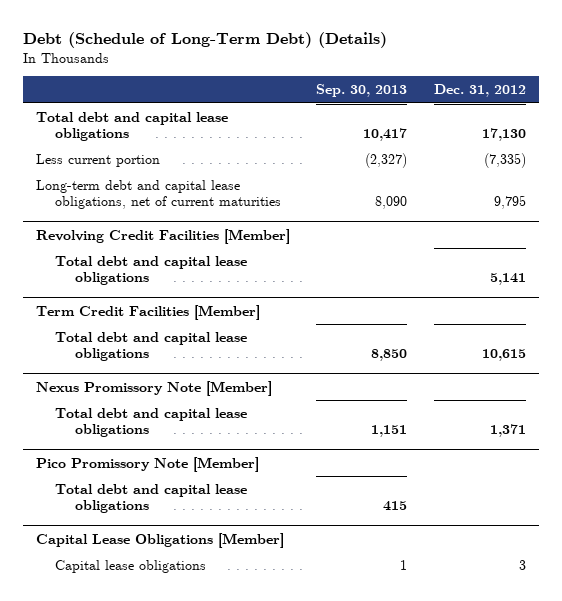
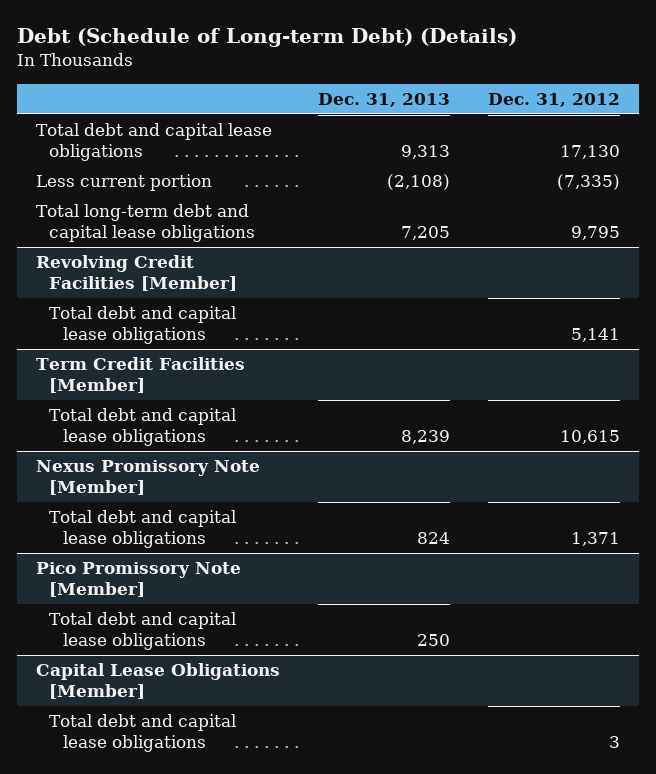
[22,32,387,49] Debt (Schedule of Long-Term Debt) (Details) -> [16,28,517,48] Debt (Schedule of Long-term Debt) (Details)
[316,84,408,98] Sep. 30, 2013 -> none
none -> [317,92,450,107] Dec. 31, 2013
[35,179,282,209] Long-term debt and capital lease obligations, net of current maturities -> [35,204,256,242] Total long-term debt and capital lease obligations
[55,559,207,573] Capital lease obligations -> [49,714,237,752] Total debt and capital lease obligations

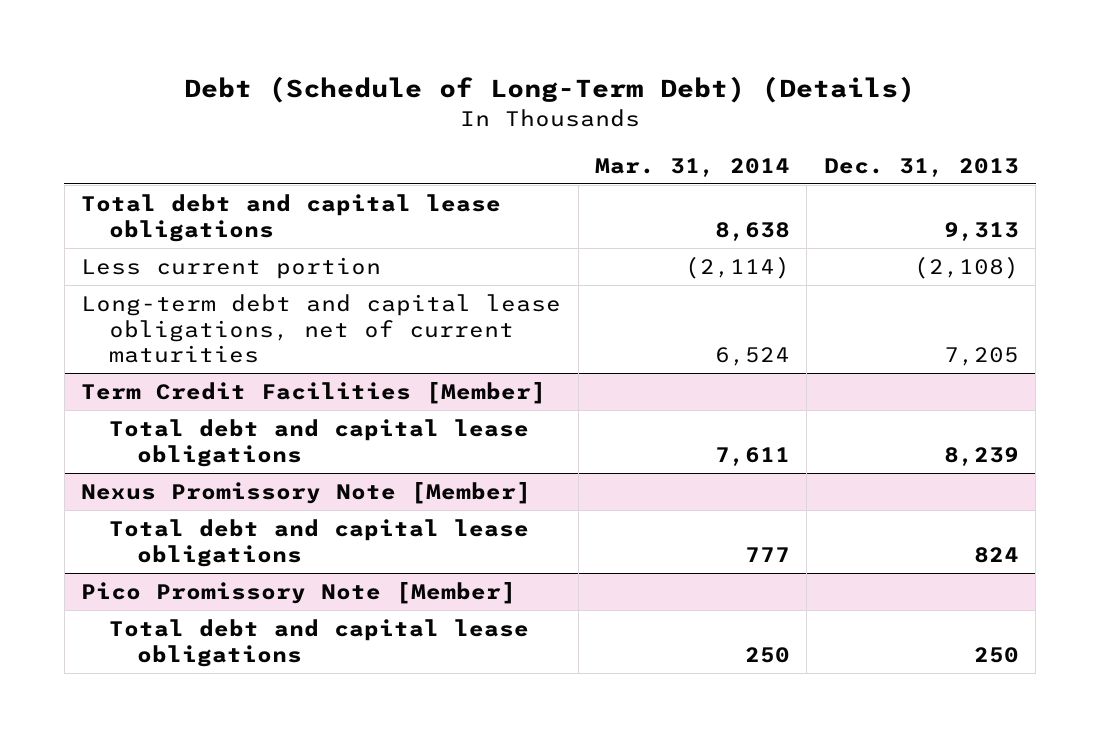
[16,28,517,48] Debt (Schedule of Long-term Debt) (Details) -> [183,76,915,104] Debt (Schedule of Long-Term Debt) (Details)
[488,92,621,107] Dec. 31, 2012 -> none
none -> [594,157,790,177] Mar. 31, 2014
[35,255,238,291] Revolving Credit Facilities [Member] -> none
[49,306,237,344] Total debt and capital lease obligations -> none
[35,204,256,242] Total long-term debt and capital lease obligations -> [81,293,562,364] Long-term debt and capital lease obligations, net of current maturities
[35,663,280,699] Capital Lease Obligations [Member] -> none
[49,714,237,752] Total debt and capital lease obligations -> none

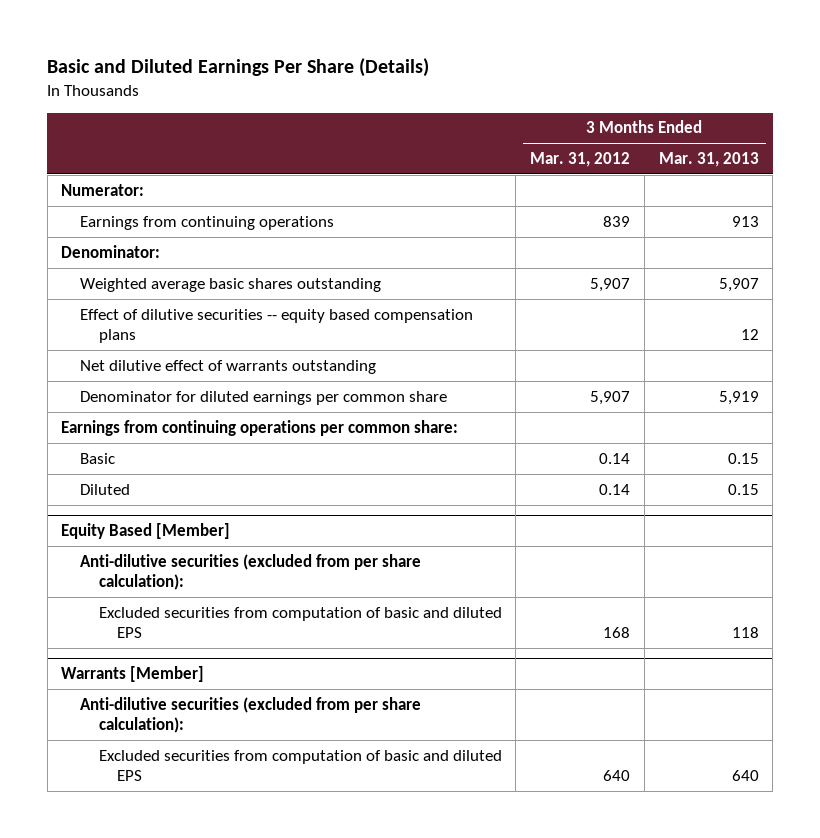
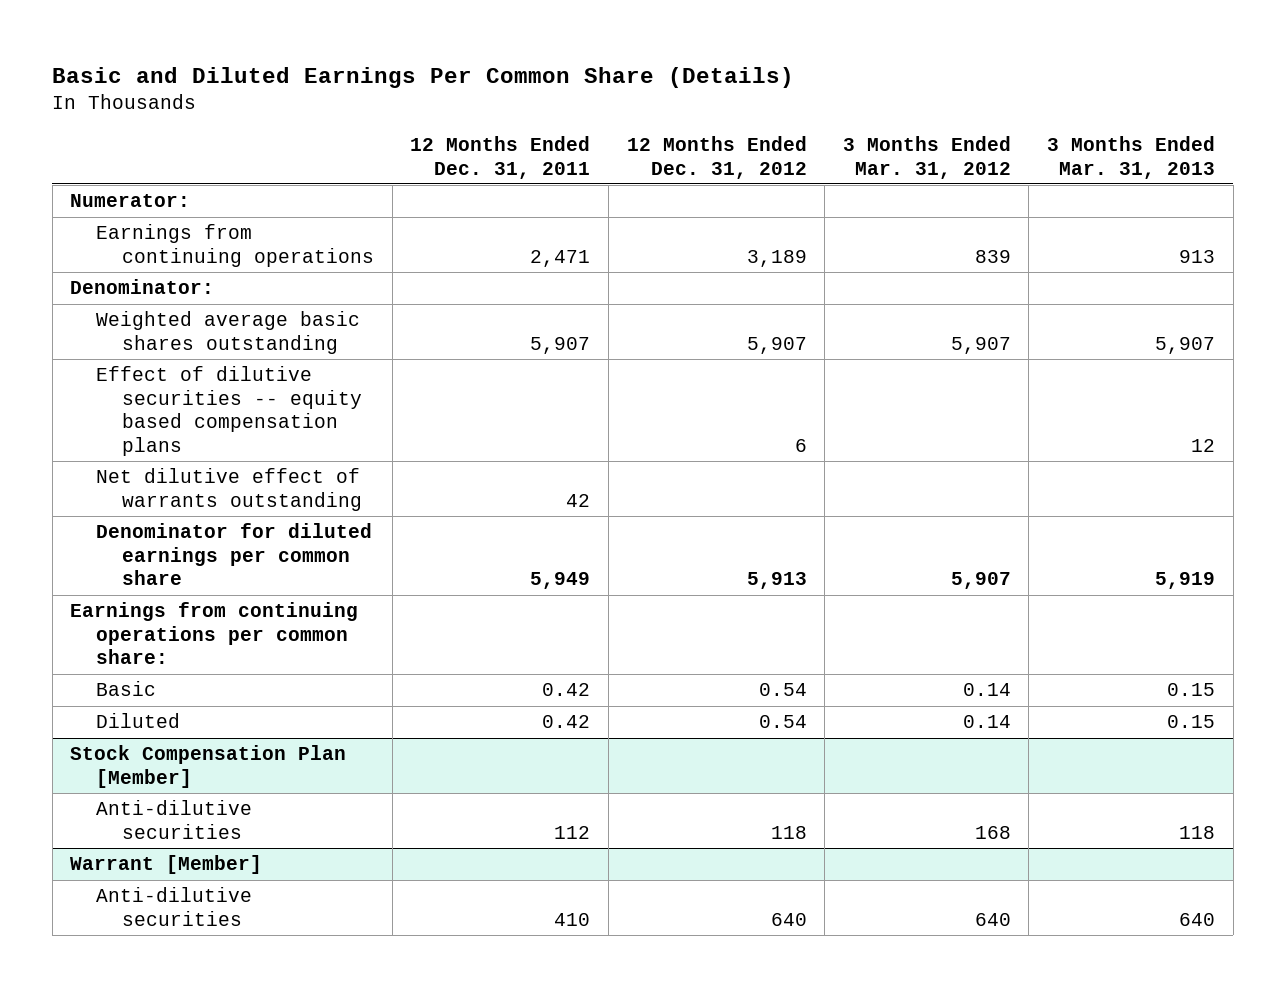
[47,58,430,78] Basic and Diluted Earnings Per Share (Details) -> [52,66,795,88] Basic and Diluted Earnings Per Common Share (Details)
none -> [410,136,591,179] 12 Months Ended Dec. 31, 2011
none -> [626,136,807,179] 12 Months Ended Dec. 31, 2012
[61,522,231,539] Equity Based [Member] -> none
[80,553,422,591] Anti-dilutive securities (excluded from per share calculation): -> none
[80,696,422,734] Anti-dilutive securities (excluded from per share calculation): -> none
none -> [70,745,347,788] Stock Compensation Plan [Member]
[98,606,502,639] Excluded securities from computation of basic and diluted EPS -> [96,800,253,839] Anti-dilutive securities
[61,665,205,682] Warrants [Member] -> [70,855,263,875] Warrant [Member]
[98,749,502,782] Excluded securities from computation of basic and diluted EPS -> [96,887,253,926] Anti-dilutive securities

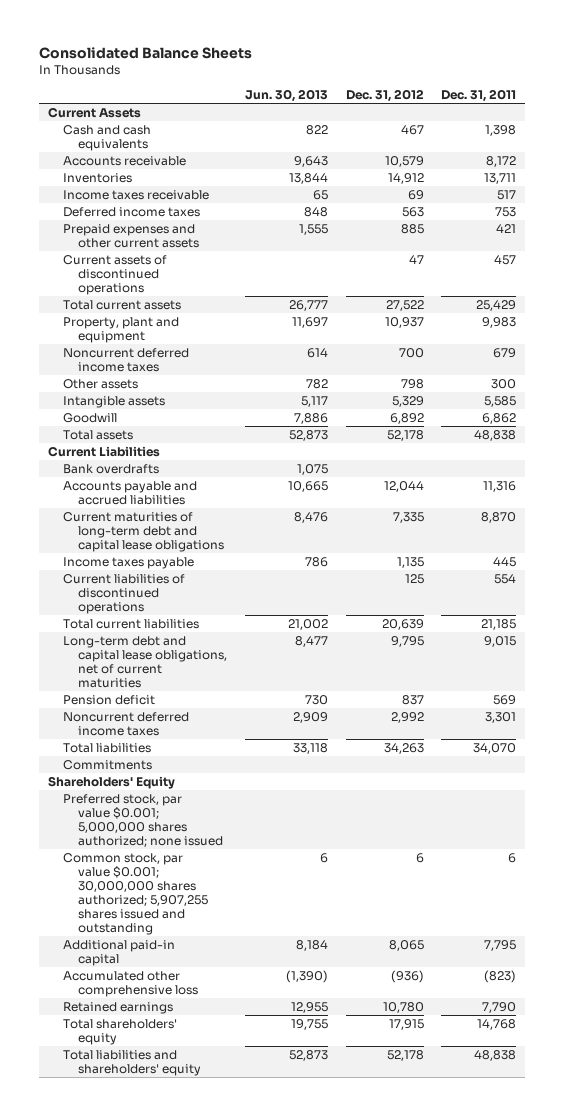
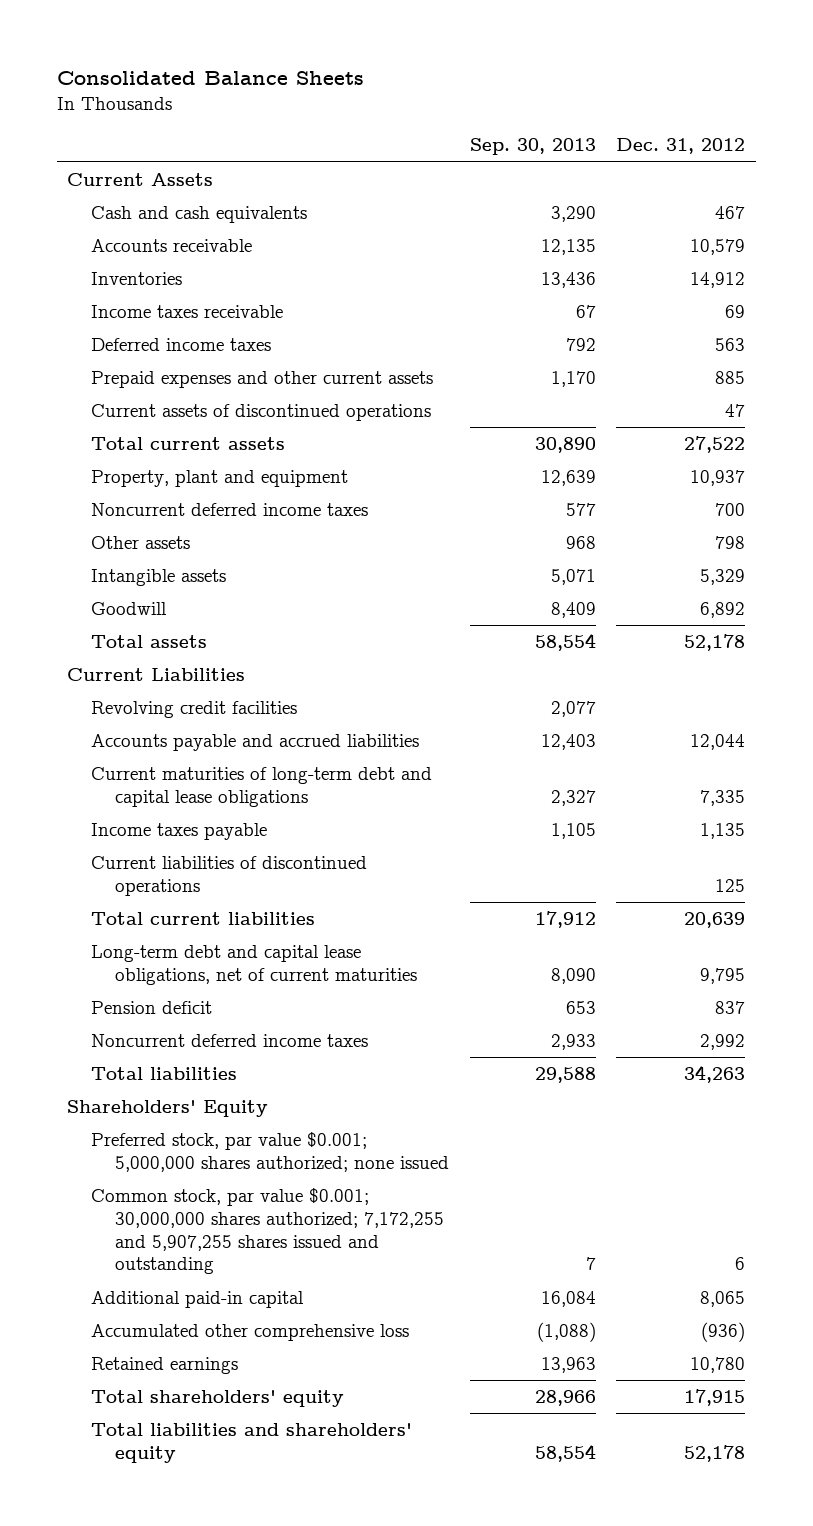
[244,88,328,102] Jun. 30, 2013 -> none
[441,88,517,102] Dec. 31, 2011 -> none
none -> [469,138,596,156] Sep. 30, 2013
[62,464,159,475] Bank overdrafts -> none
none -> [91,700,298,718] Revolving credit facilities
[62,760,152,771] Commitments -> none
[62,853,208,935] Common stock, par value $0.001; 30,000,000 shares authorized; 5,907,255 shares issued and outstanding -> [91,1187,444,1275] Common stock, par value $0.001; 30,000,000 shares authorized; 7,172,255 and 5,907,255 shares issued and outstanding

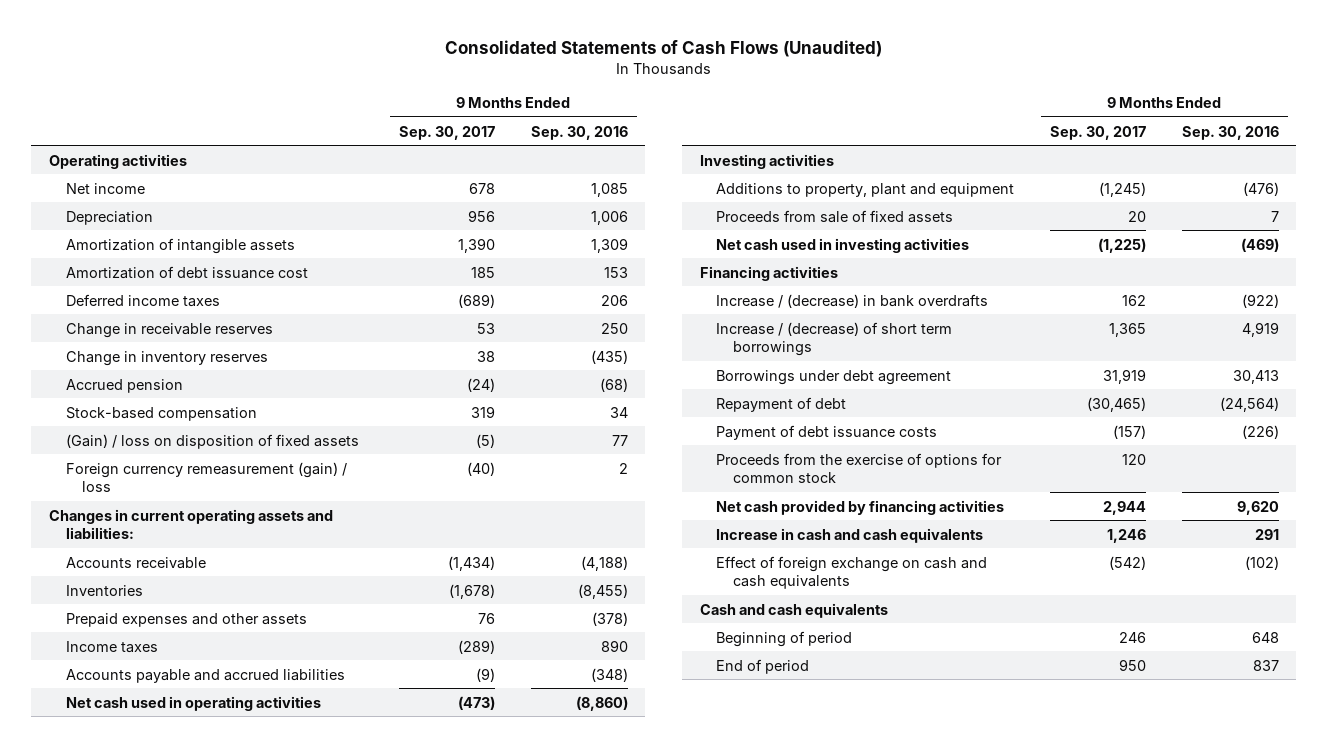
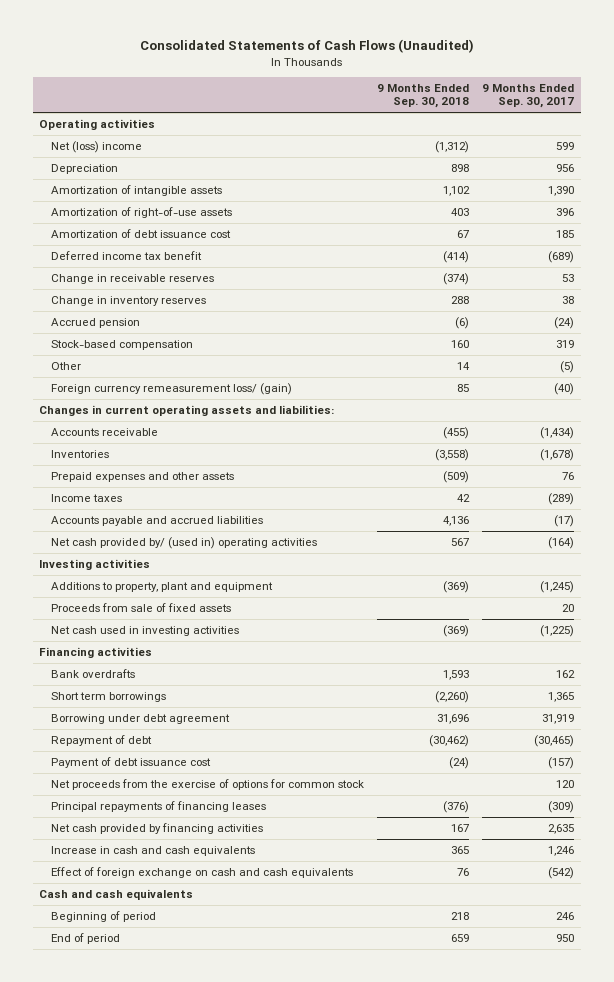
[530,125,628,140] Sep. 30, 2016 -> none
none -> [377,84,470,109] 9 Months Ended Sep. 30, 2018
[65,182,145,194] Net income -> [51,141,143,154] Net (loss) income
[469,182,496,194] 678 -> [556,142,575,151] 599
none -> [51,207,233,219] Amortization of right-of-use assets
[65,293,220,307] Deferred income taxes -> [51,251,203,261] Deferred income tax benefit
[65,433,359,449] (Gain) / loss on disposition of fixed assets -> none
none -> [51,362,82,371] Other
[65,461,347,493] Foreign currency remeasurement (gain) / loss -> [51,383,293,396] Foreign currency remeasurement loss/ (gain)
[476,667,496,682] (9) -> [554,515,575,528] (17)
[65,695,321,711] Net cash used in operating activities -> [51,537,318,550] Net cash provided by/ (used in) operating activities
[458,695,496,710] (473) -> [548,537,575,550] (164)
[716,293,989,308] Increase / (decrease) in bank overdrafts -> [51,669,136,679] Bank overdrafts
[716,321,953,357] Increase / (decrease) of short term borrowings -> [51,692,167,703] Short term borrowings
[716,369,952,385] Borrowings under debt agreement -> [51,714,231,725] Borrowing under debt agreement
[716,424,938,440] Payment of debt issuance costs -> [51,757,212,769] Payment of debt issuance cost
[716,452,1003,484] Proceeds from the exercise of options for common stock -> [51,779,365,791] Net proceeds from the exercise of options for common stock
none -> [51,801,267,813] Principal repayments of financing leases
[1103,500,1147,515] 2,944 -> [548,824,575,835] 2,635

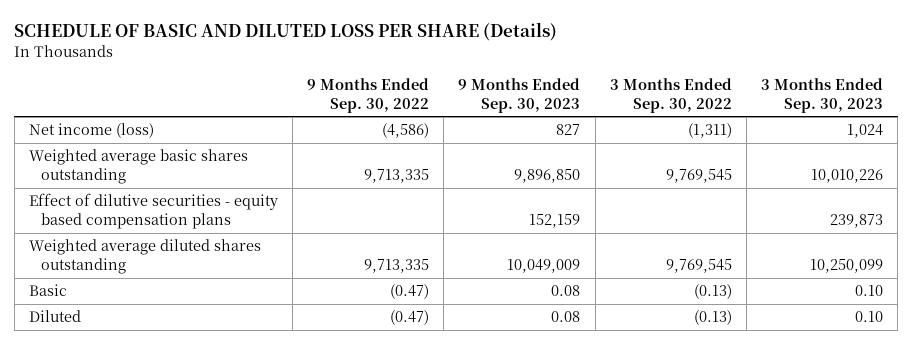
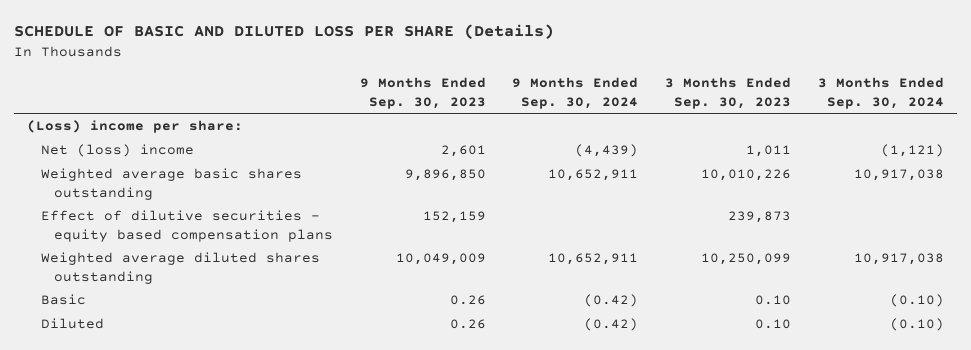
[307,77,430,113] 9 Months Ended Sep. 30, 2022 -> none
[609,77,732,113] 3 Months Ended Sep. 30, 2022 -> none
none -> [512,77,639,109] 9 Months Ended Sep. 30, 2024
none -> [817,77,944,109] 3 Months Ended Sep. 30, 2024
none -> [26,120,243,134] (Loss) income per share:
[28,123,154,139] Net income (loss) -> [40,144,194,158] Net (loss) income
[556,124,581,136] 827 -> [440,145,486,158] 2,601
[847,124,884,139] 1,024 -> [746,145,792,158] 1,011
[551,285,581,297] 0.08 -> [449,295,486,306] 0.26
[551,311,581,323] 0.08 -> [449,319,486,330] 0.26

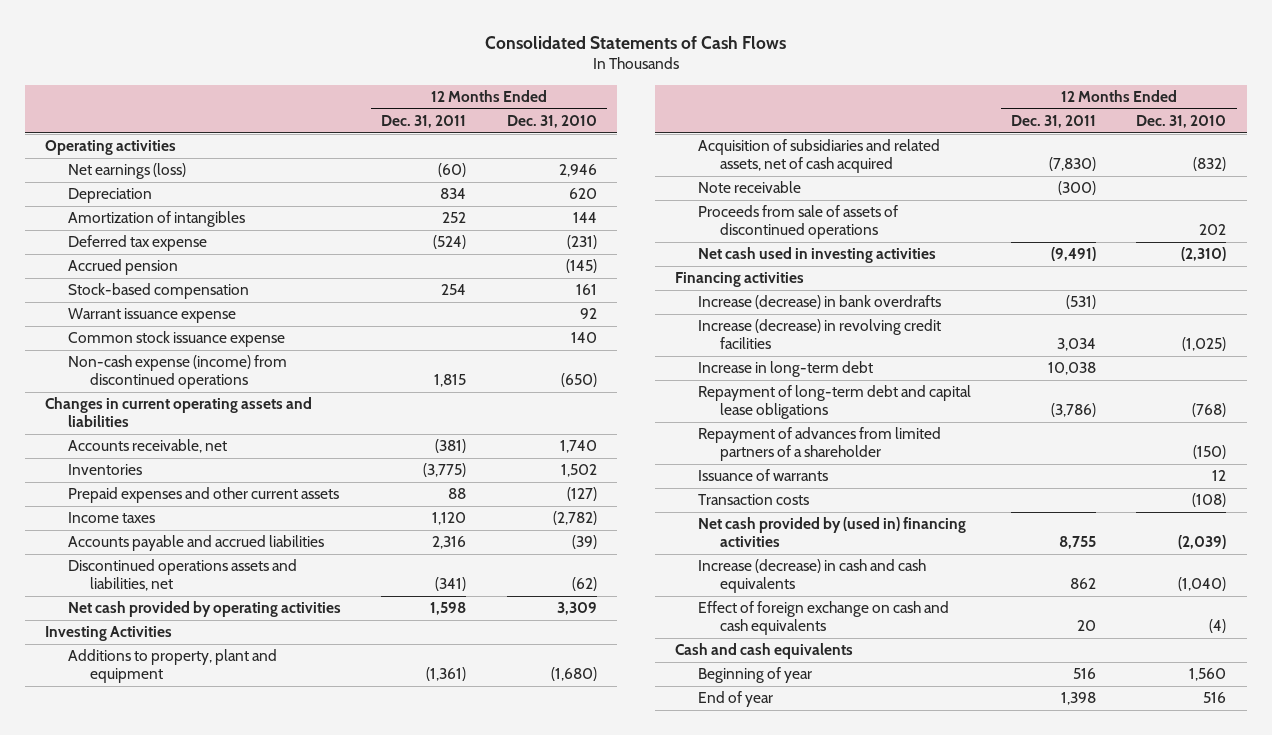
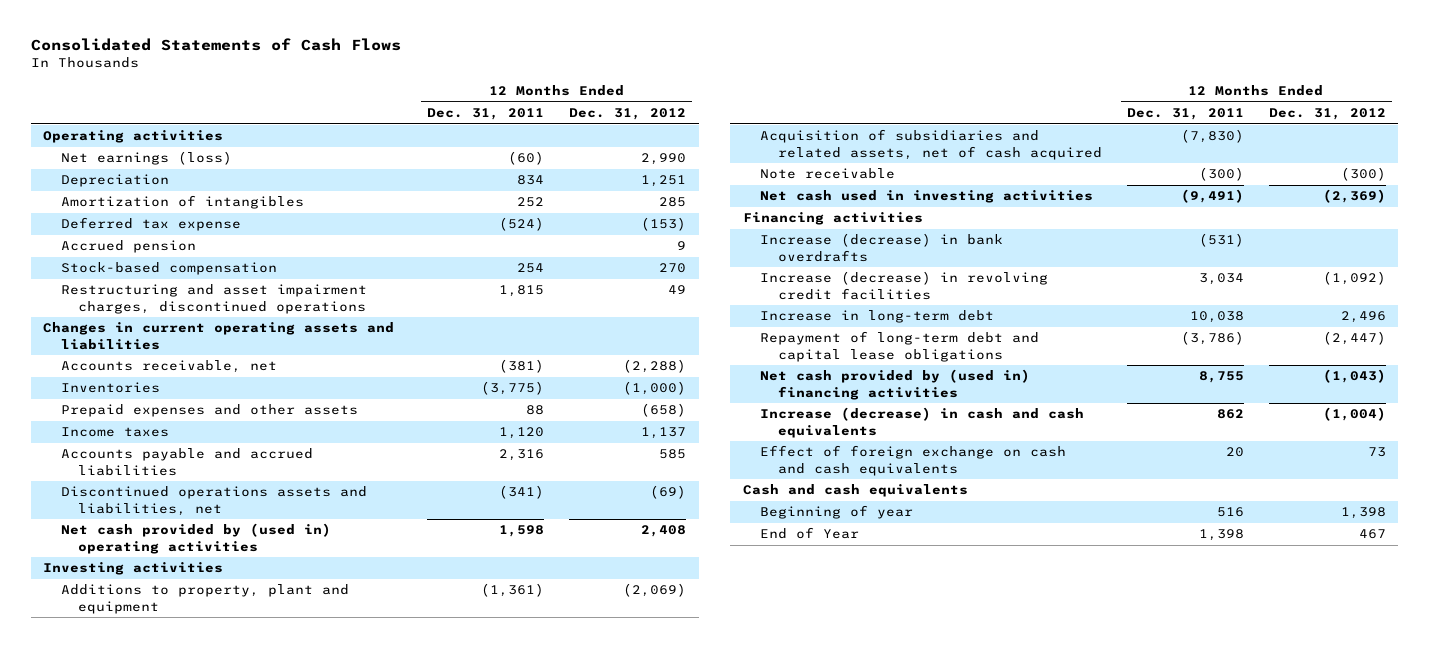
[506,115,597,129] Dec. 31, 2010 -> none
none -> [569,108,687,121] Dec. 31, 2012
[67,308,236,324] Warrant issuance expense -> none
[67,331,285,348] Common stock issuance expense -> none
[67,355,287,389] Non-cash expense (income) from discontinued operations -> [60,284,367,314] Restructuring and asset impairment charges, discontinued operations
[67,487,339,504] Prepaid expenses and other current assets -> [60,404,358,418] Prepaid expenses and other assets
[67,601,341,618] Net cash provided by operating activities -> [60,523,331,554] Net cash provided by (used in) operating activities
[45,626,173,642] Investing Activities -> [43,562,224,576] Investing activities
[697,205,898,239] Proceeds from sale of assets of discontinued operations -> none
[697,427,941,461] Repayment of advances from limited partners of a shareholder -> none
[697,469,828,482] Issuance of warrants -> none
[697,494,809,506] Transaction costs -> none
[697,691,773,708] End of year -> [760,527,860,540] End of Year

